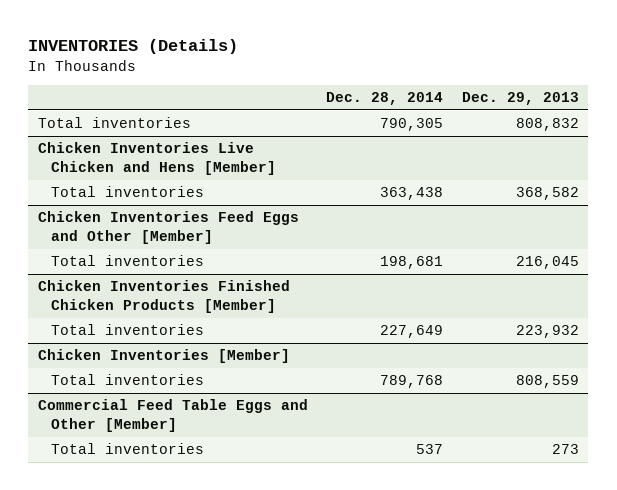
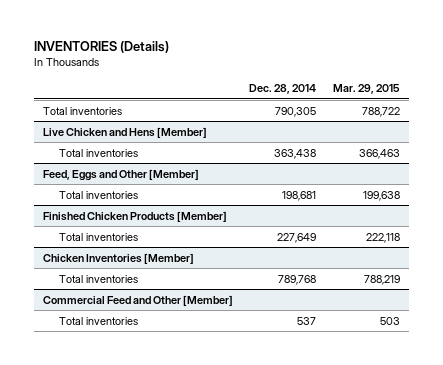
[462,92,580,106] Dec. 29, 2013 -> none
none -> [333,84,401,95] Mar. 29, 2015
[37,142,276,176] Chicken Inventories Live Chicken and Hens [Member] -> [42,126,207,138] Live Chicken and Hens [Member]
[37,211,299,245] Chicken Inventories Feed Eggs and Other [Member] -> [42,168,199,181] Feed, Eggs and Other [Member]
[37,280,290,314] Chicken Inventories Finished Chicken Products [Member] -> [42,210,227,222] Finished Chicken Products [Member]
[37,399,308,433] Commercial Feed Table Eggs and Other [Member] -> [42,294,233,306] Commercial Feed and Other [Member]

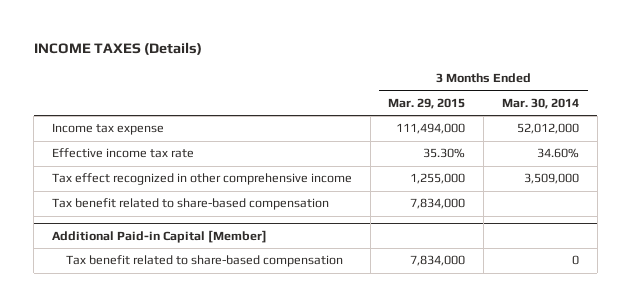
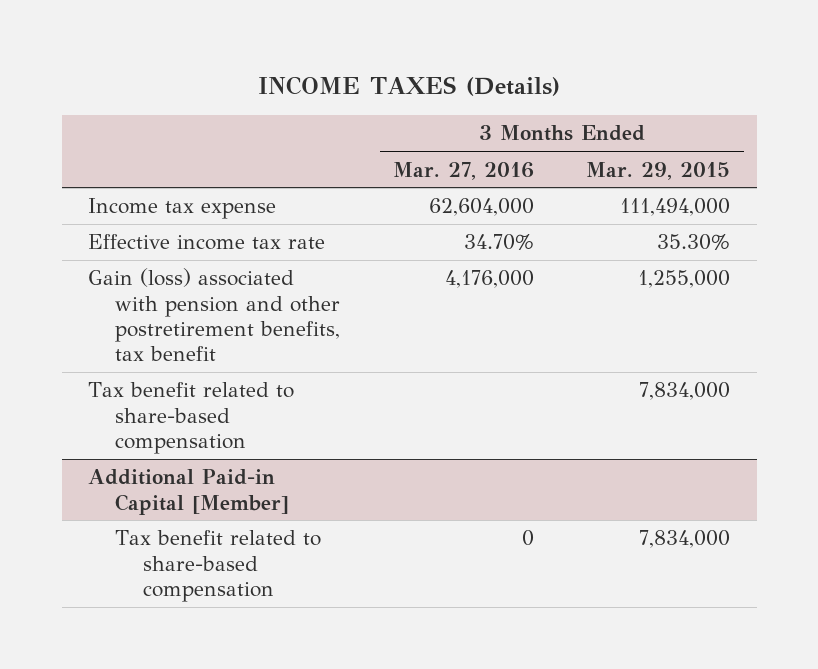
[501,98,579,110] Mar. 30, 2014 -> none
none -> [392,161,534,180] Mar. 27, 2016
[51,173,352,186] Tax effect recognized in other comprehensive income -> [87,268,341,362] Gain (loss) associated with pension and other postretirement benefits, tax benefit

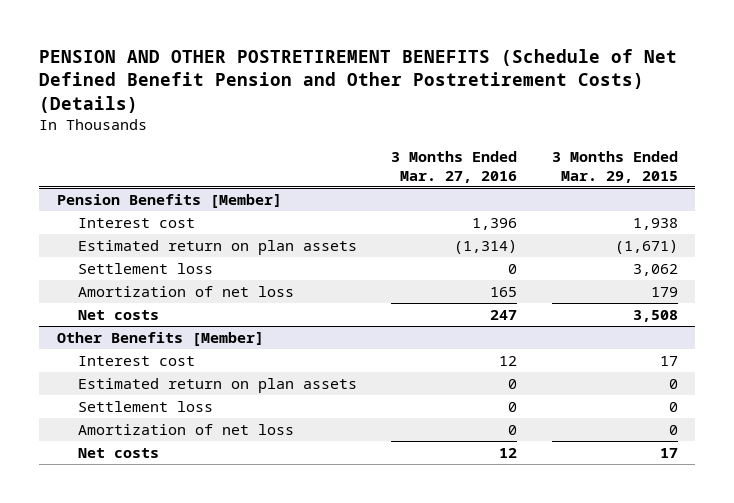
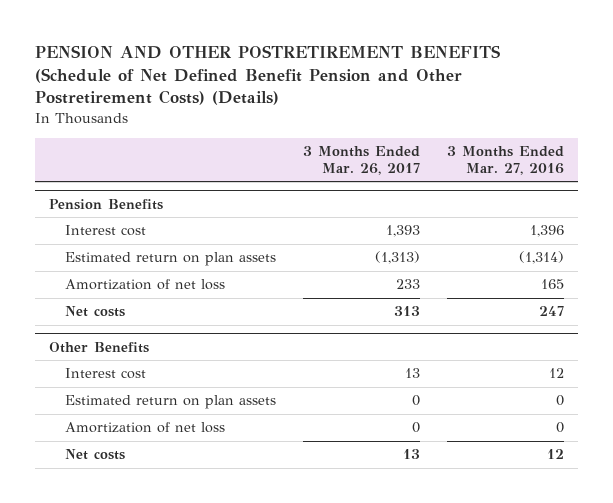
[551,151,678,183] 3 Months Ended Mar. 29, 2015 -> none
none -> [303,146,421,176] 3 Months Ended Mar. 26, 2017
[56,194,282,209] Pension Benefits [Member] -> [48,198,163,210] Pension Benefits
[77,263,213,275] Settlement loss -> none
[56,332,264,347] Other Benefits [Member] -> [48,341,149,353] Other Benefits
[77,401,213,413] Settlement loss -> none

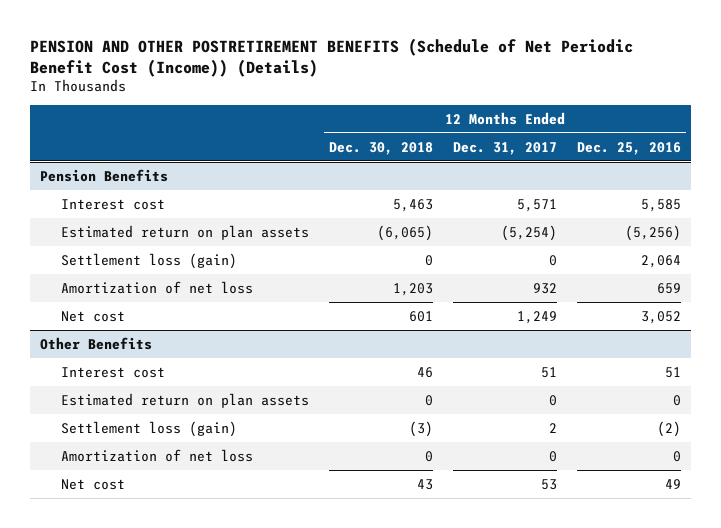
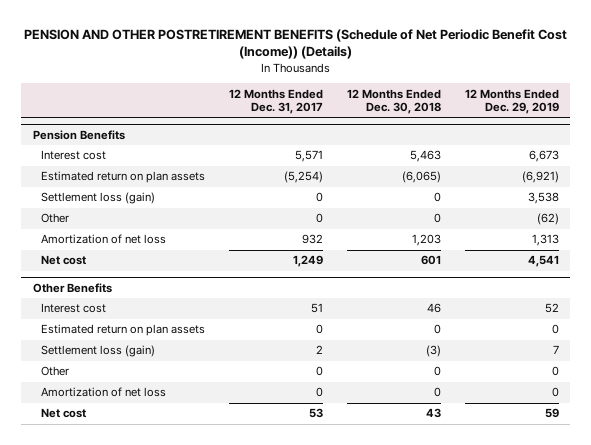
[576,141,681,155] Dec. 25, 2016 -> none
none -> [464,88,559,115] 12 Months Ended Dec. 29, 2019
none -> [41,213,70,224] Other
none -> [41,366,70,377] Other

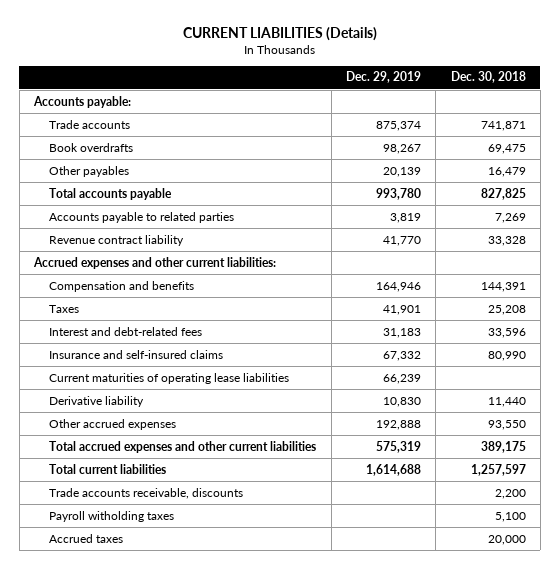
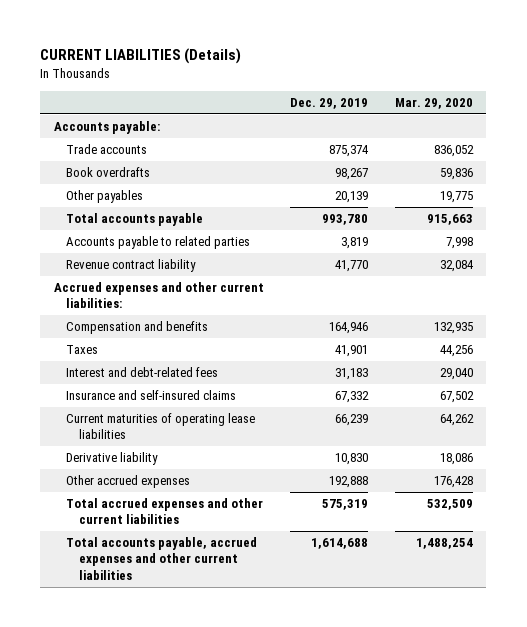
[450,71,526,84] Dec. 30, 2018 -> none
none -> [395,97,474,109] Mar. 29, 2020
[49,487,244,499] Trade accounts receivable, discounts -> none
[49,510,175,522] Payroll witholding taxes -> none
[49,533,124,543] Accrued taxes -> none
[49,463,167,474] Total current liabilities -> [66,537,258,580] Total accounts payable, accrued expenses and other current liabilities

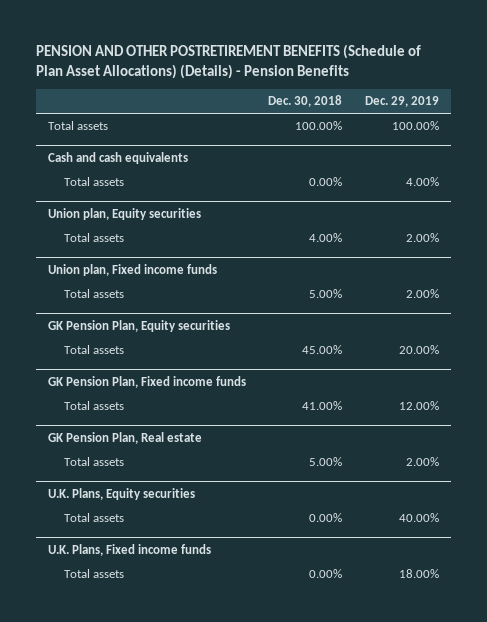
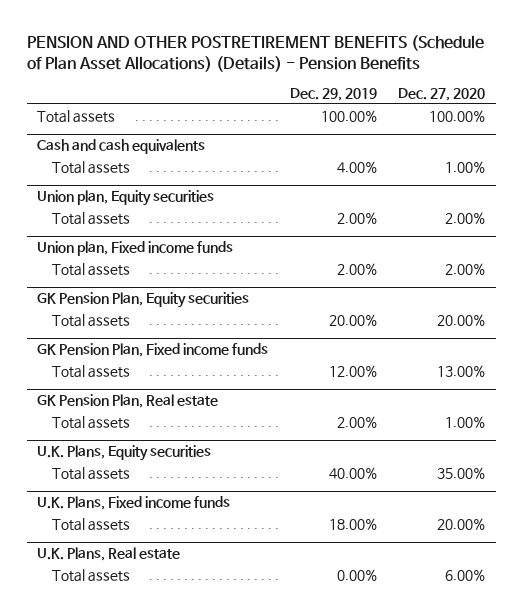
[268,95,343,108] Dec. 30, 2018 -> none
none -> [398,87,486,101] Dec. 27, 2020
none -> [37,546,181,561] U.K. Plans, Real estate
none -> [51,568,130,582] Total assets

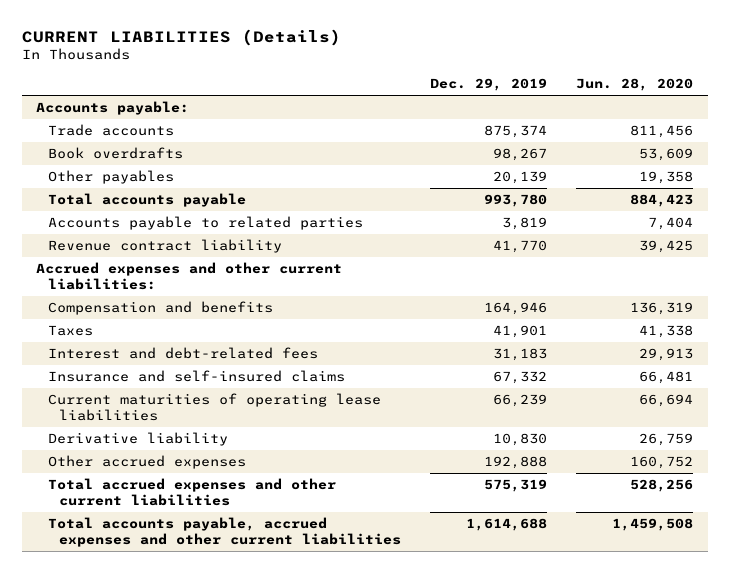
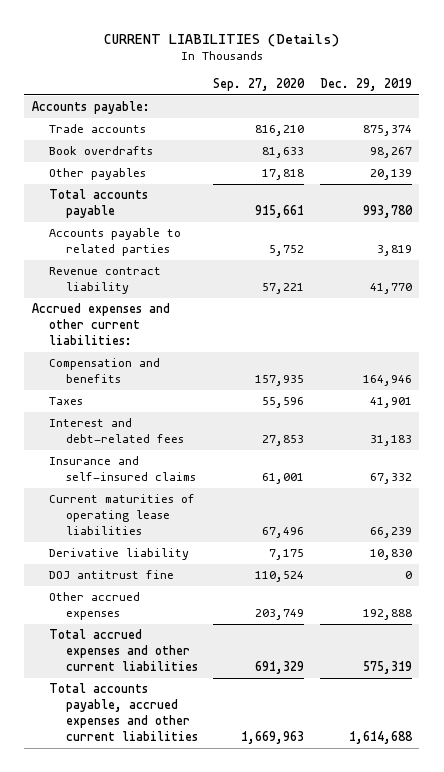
[576,78,694,92] Jun. 28, 2020 -> none
none -> [213,77,306,91] Sep. 27, 2020
none -> [49,570,175,580] DOJ antitrust fine

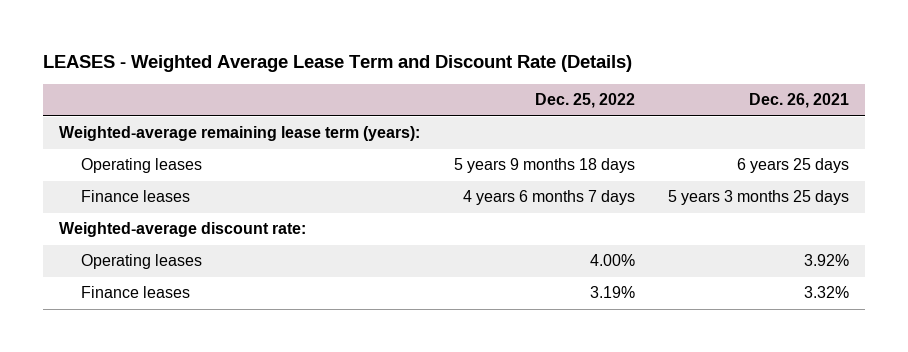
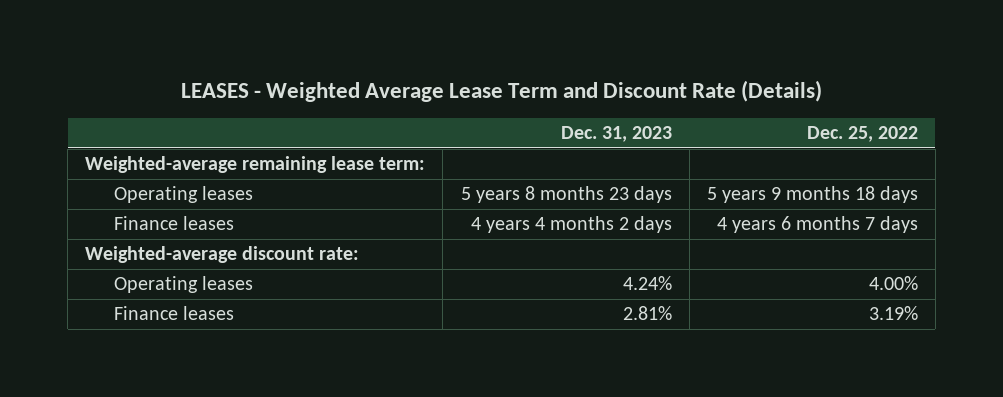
[748,93,849,109] Dec. 26, 2021 -> none
none -> [560,125,672,142] Dec. 31, 2023
[59,126,421,142] Weighted-average remaining lease term (years): -> [85,156,426,174] Weighted-average remaining lease term:

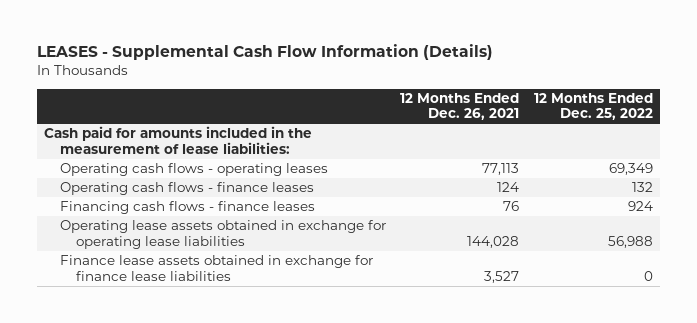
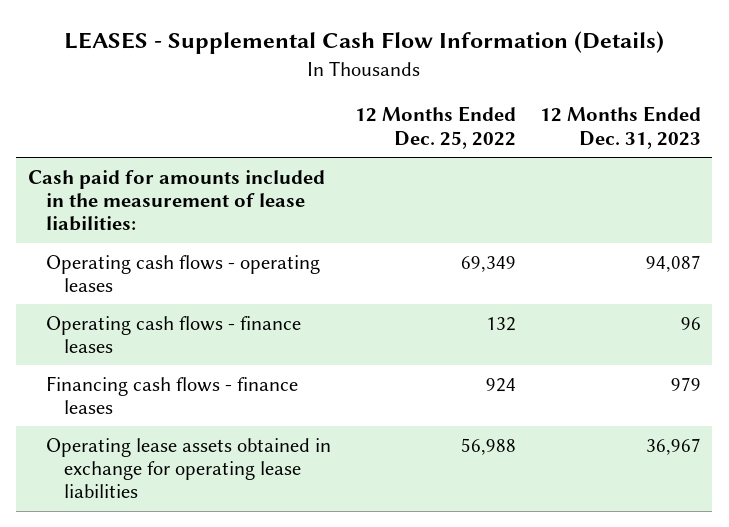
[400,92,520,121] 12 Months Ended Dec. 26, 2021 -> none
none -> [539,106,701,149] 12 Months Ended Dec. 31, 2023
[60,255,374,281] Finance lease assets obtained in exchange for finance lease liabilities -> none

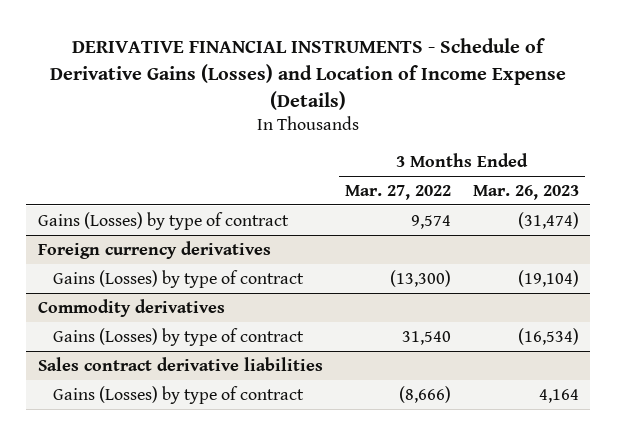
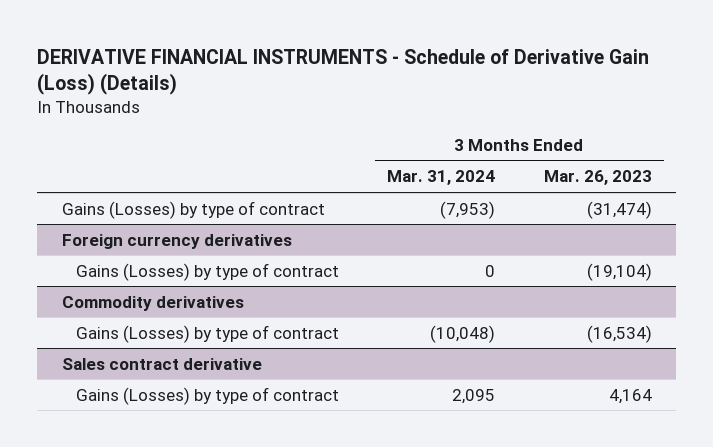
[50,38,567,110] DERIVATIVE FINANCIAL INSTRUMENTS - Schedule of Derivative Gains (Losses) and Location of Income Expense (Details) -> [37,48,650,95] DERIVATIVE FINANCIAL INSTRUMENTS - Schedule of Derivative Gain (Loss) (Details)
[344,184,451,200] Mar. 27, 2022 -> none
none -> [387,170,496,186] Mar. 31, 2024
[37,356,323,371] Sales contract derivative liabilities -> [61,357,262,370] Sales contract derivative

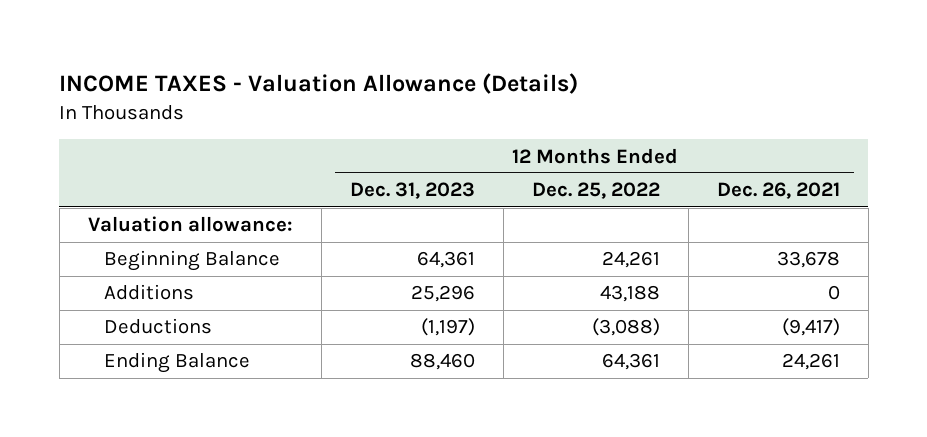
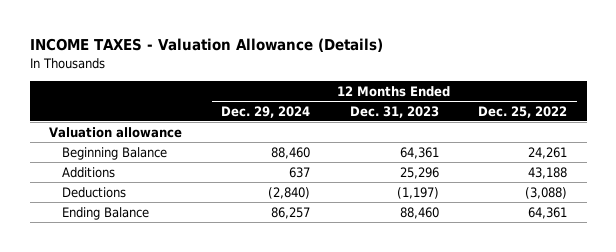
[716,182,840,200] Dec. 26, 2021 -> none
none -> [221,105,311,118] Dec. 29, 2024
[87,216,293,233] Valuation allowance: -> [49,126,183,138] Valuation allowance

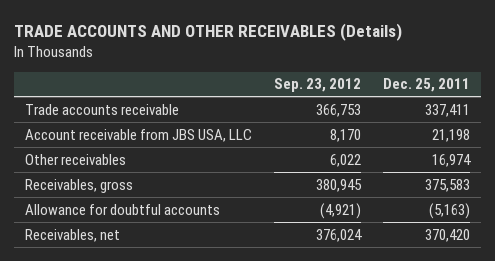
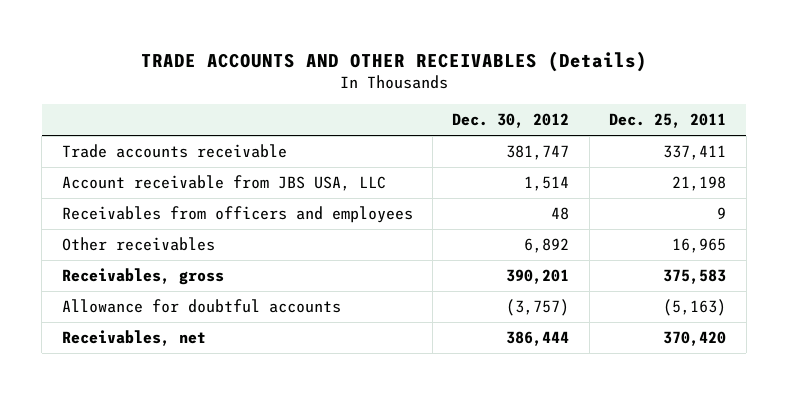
[274,78,362,93] Sep. 23, 2012 -> none
none -> [452,113,570,129] Dec. 30, 2012
none -> [61,205,413,223] Receivables from officers and employees
[432,153,472,167] 16,974 -> [672,237,727,253] 16,965

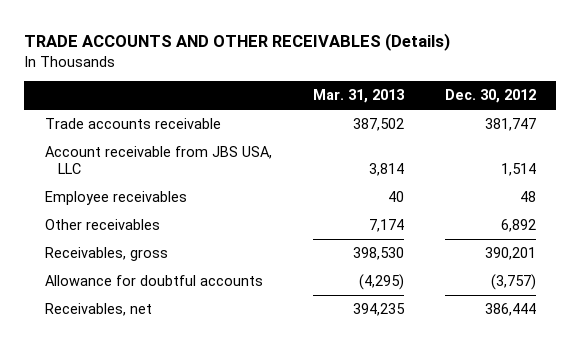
[609,113,727,129] Dec. 25, 2011 -> none
none -> [312,89,405,104] Mar. 31, 2013
[61,205,413,223] Receivables from officers and employees -> [44,191,187,206] Employee receivables

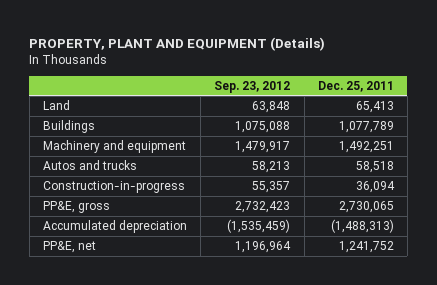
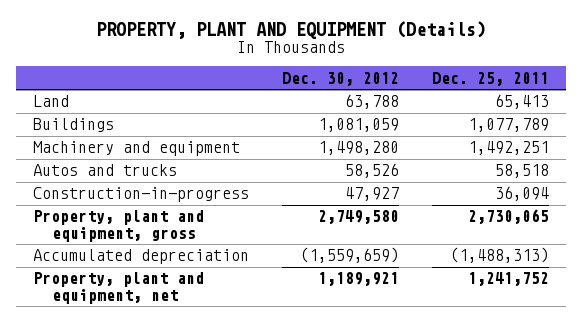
[214,80,291,93] Sep. 23, 2012 -> none
none -> [281,71,399,86] Dec. 30, 2012
[43,201,111,214] PP&E, gross -> [32,210,204,242] Property, plant and equipment, gross
[43,241,97,254] PP&E, net -> [32,272,204,304] Property, plant and equipment, net

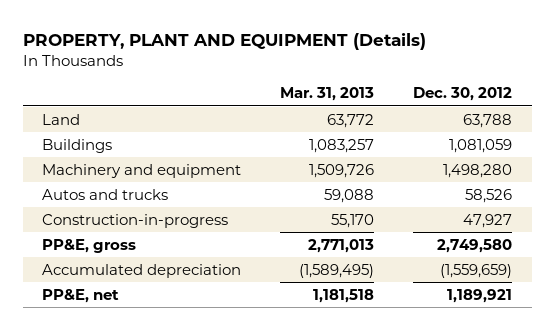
[432,71,550,86] Dec. 25, 2011 -> none
none -> [280,87,375,102] Mar. 31, 2013
[32,210,204,242] Property, plant and equipment, gross -> [42,238,137,253] PP&E, gross
[32,272,204,304] Property, plant and equipment, net -> [42,288,120,303] PP&E, net

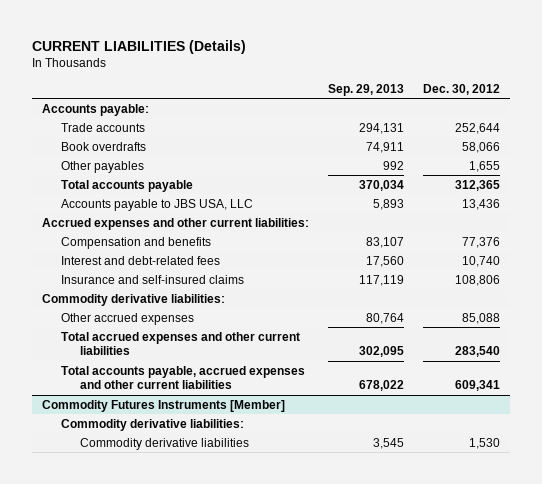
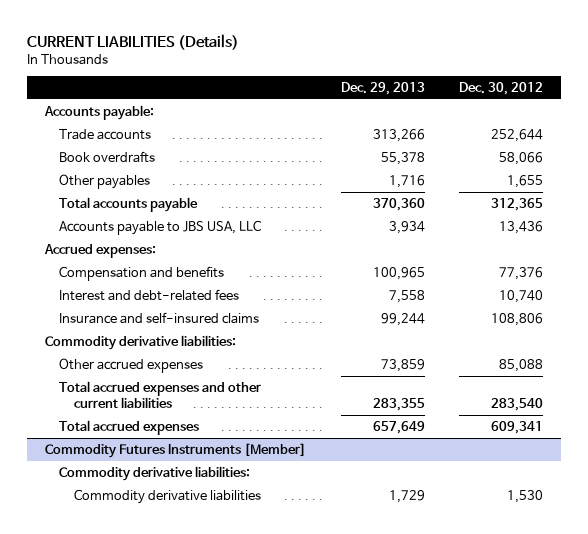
[327,83,404,96] Sep. 29, 2013 -> none
none -> [340,81,425,95] Dec. 29, 2013
[41,217,309,230] Accrued expenses and other current liabilities: -> [43,243,156,258] Accrued expenses:
[61,365,306,390] Total accounts payable, accrued expenses and other current liabilities -> [59,419,200,435] Total accrued expenses

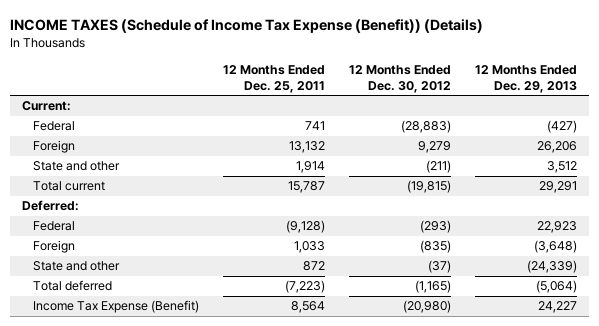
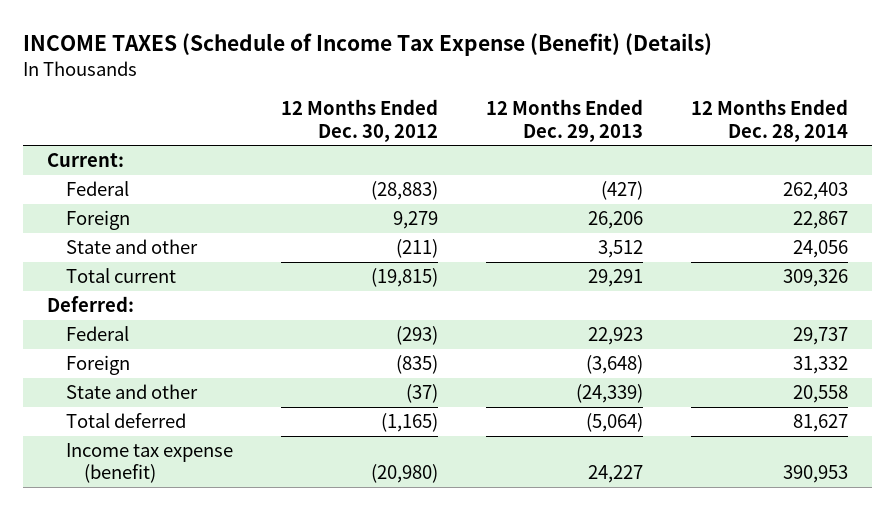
[10,18,484,33] INCOME TAXES (Schedule of Income Tax Expense (Benefit)) (Details) -> [22,33,712,57] INCOME TAXES (Schedule of Income Tax Expense (Benefit) (Details)
[223,65,326,93] 12 Months Ended Dec. 25, 2011 -> none
none -> [690,99,848,142] 12 Months Ended Dec. 28, 2014
[33,300,200,314] Income Tax Expense (Benefit) -> [65,443,233,484] Income tax expense (benefit)

